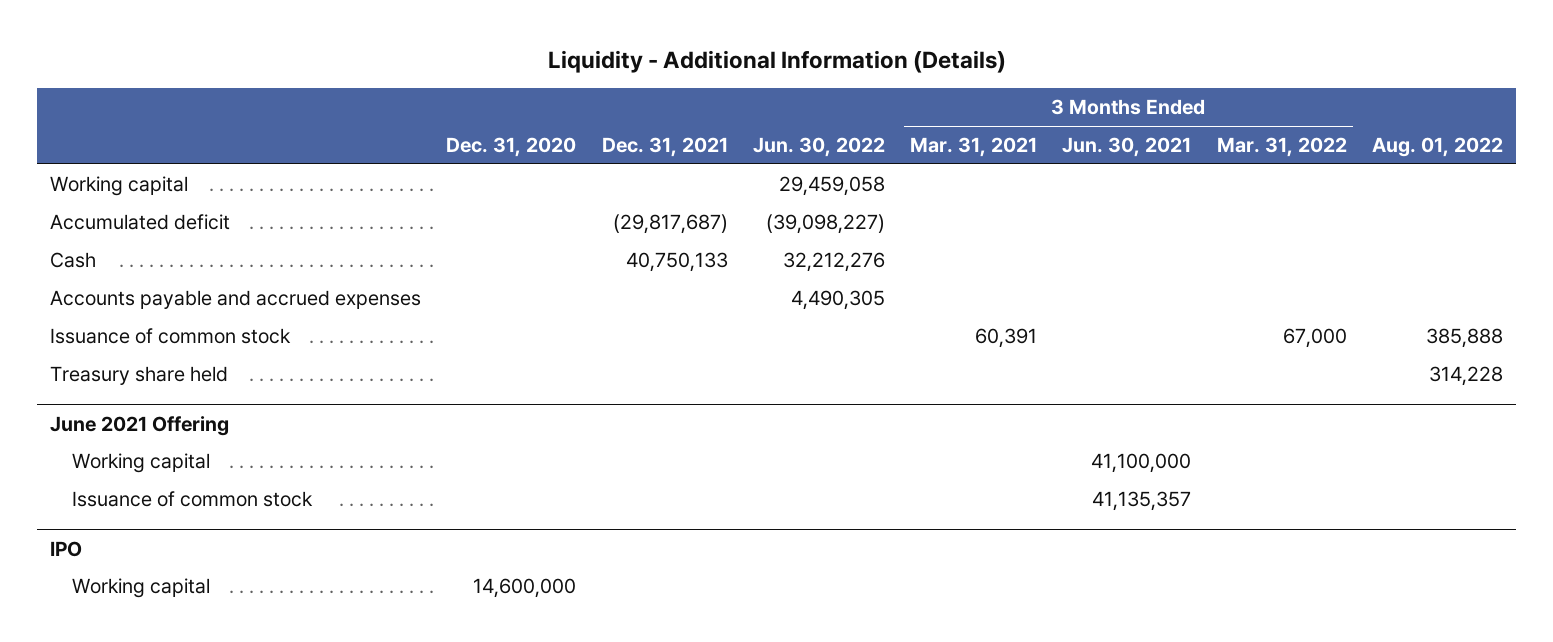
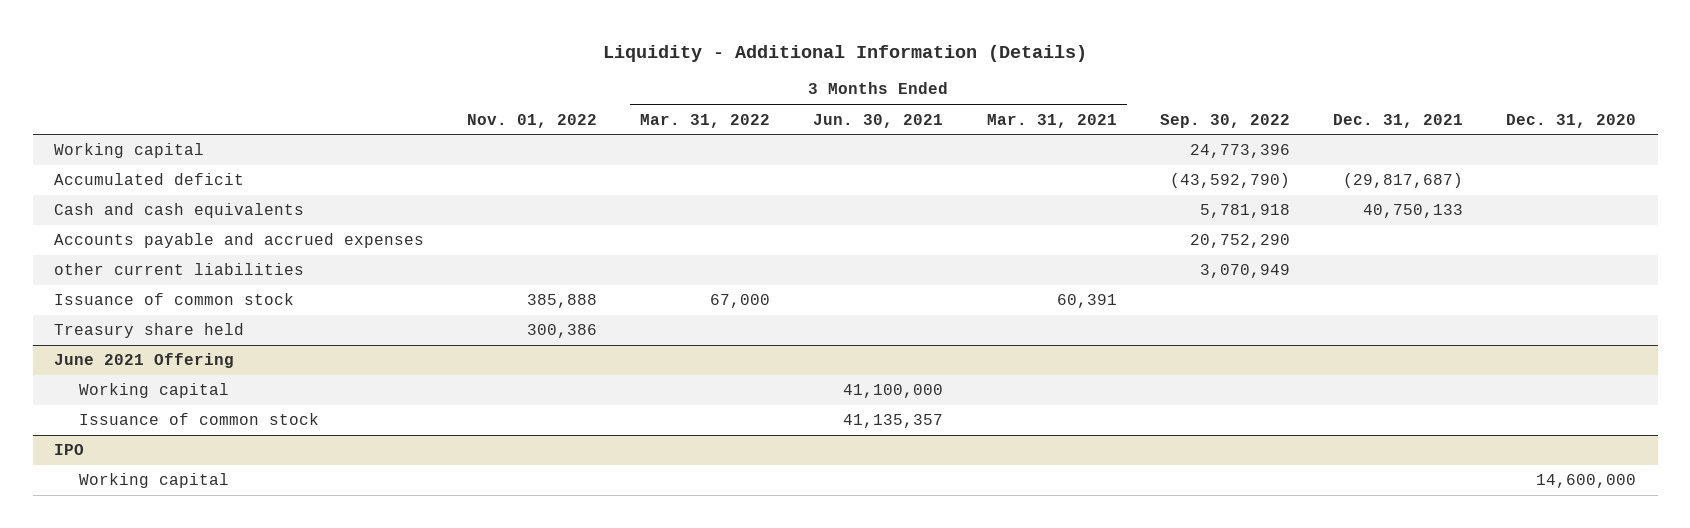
[752,137,885,158] Jun. 30, 2022 -> none
[1372,137,1504,158] Aug. 01, 2022 -> none
none -> [467,113,598,128] Nov. 01, 2022
none -> [1159,113,1290,128] Sep. 30, 2022
[49,251,96,268] Cash -> [54,203,305,219] Cash and cash equivalents
none -> [54,263,305,276] other current liabilities

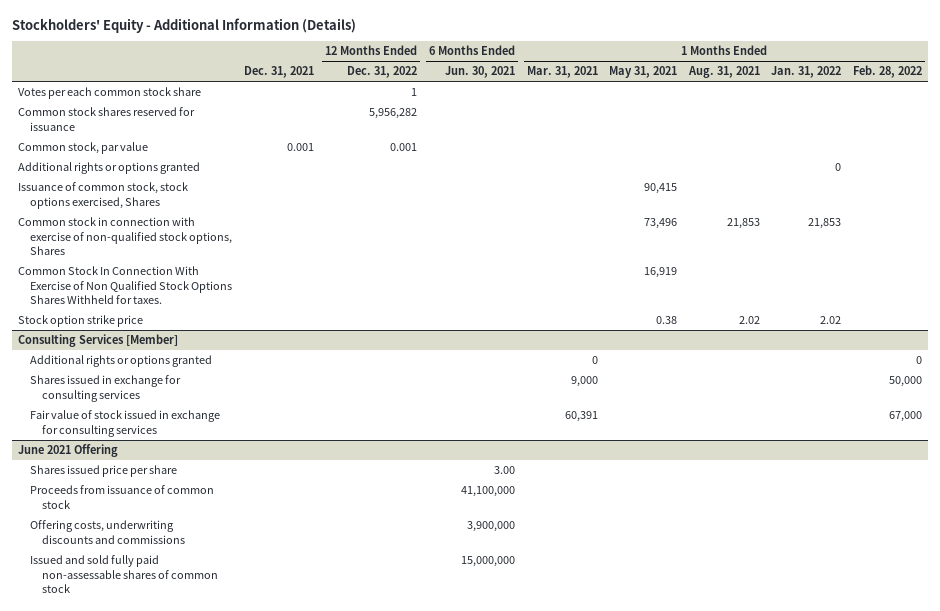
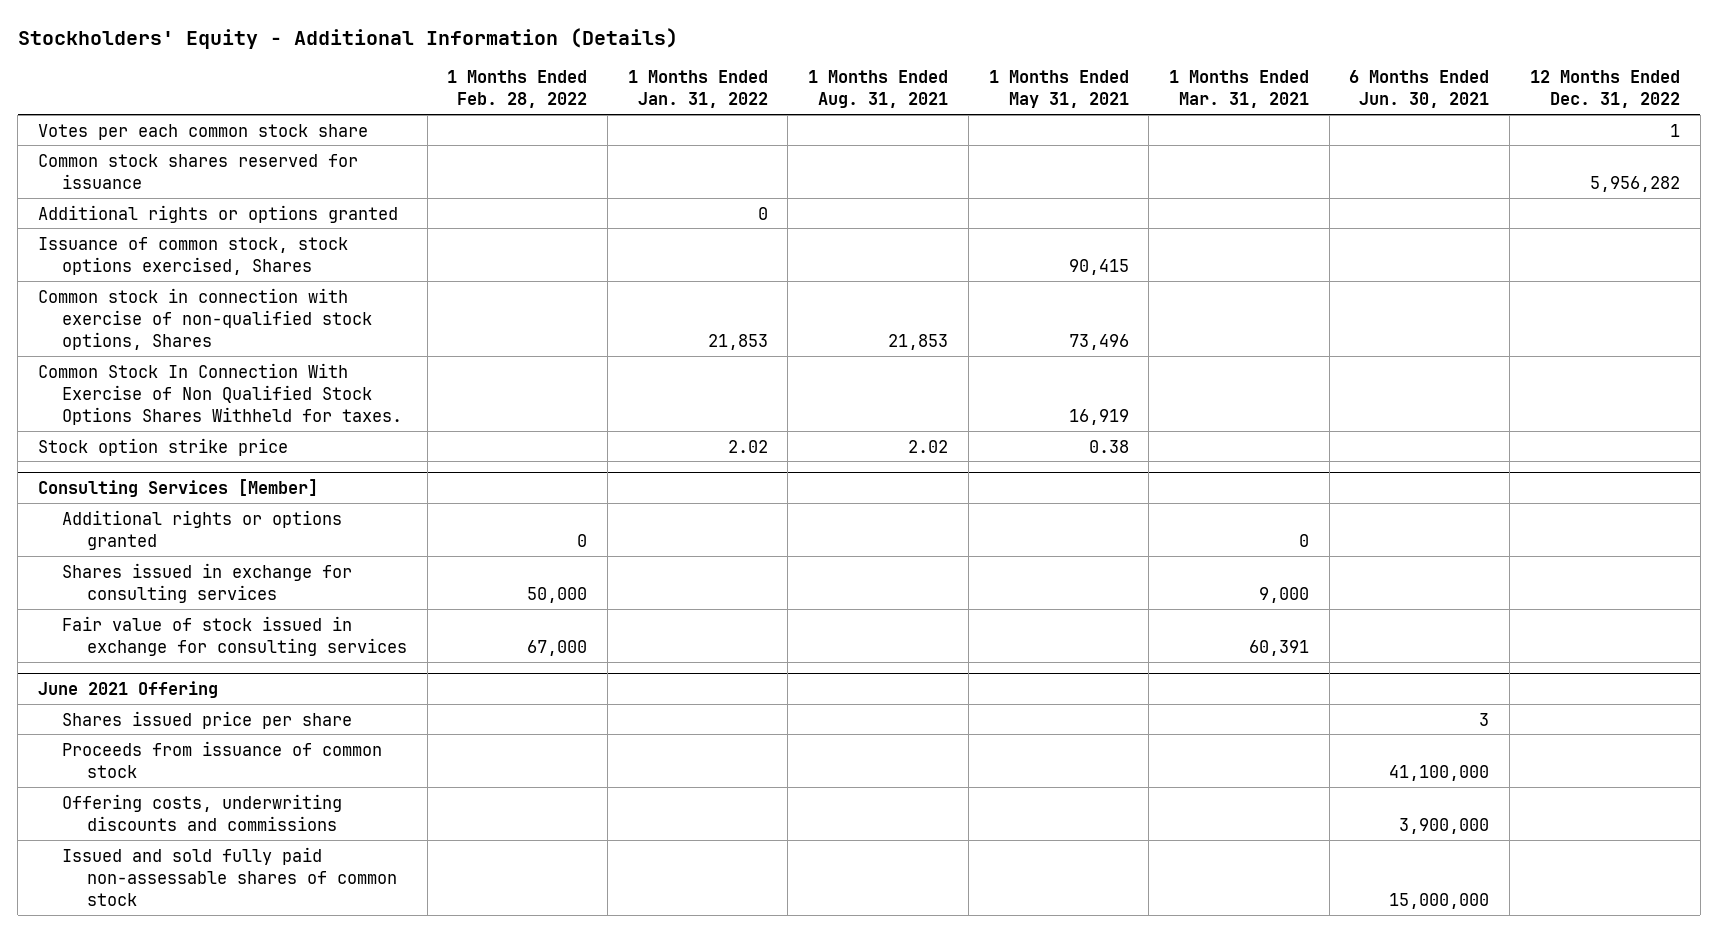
[243,66,314,79] Dec. 31, 2021 -> none
[18,142,149,155] Common stock, par value -> none
[493,466,515,475] 3.00 -> [1479,712,1490,726] 3

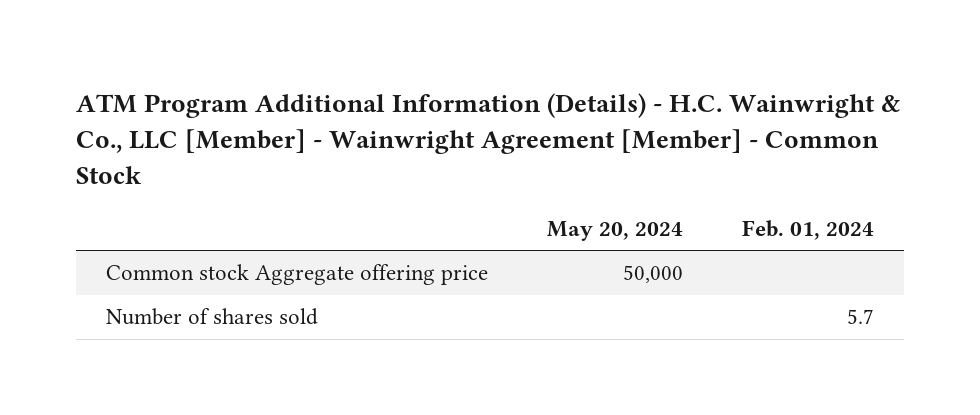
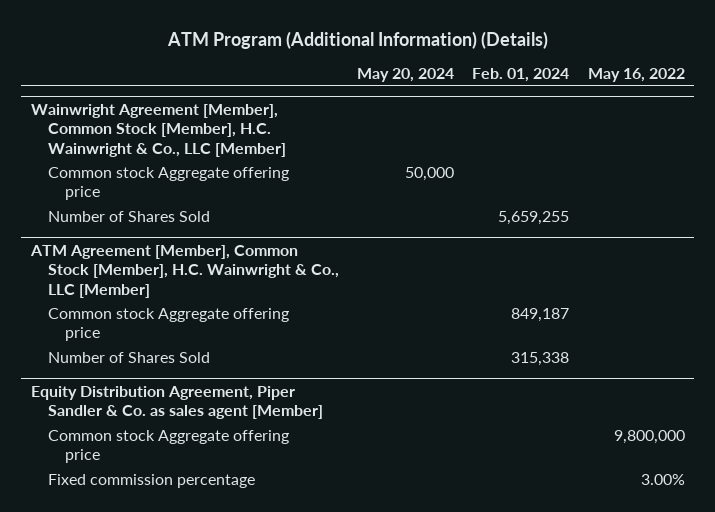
[76,92,901,184] ATM Program Additional Information (Details) - H.C. Wainwright & Co., LLC [Member] - Wainwright Agreement [Member] - Common Stock -> [166,30,548,49] ATM Program (Additional Information) (Details)
none -> [587,67,685,82] May 16, 2022
none -> [30,103,286,157] Wainwright Agreement [Member], Common Stock [Member], H.C. Wainwright & Co., LLC [Member]
[105,308,318,326] Number of shares sold -> [47,210,210,222] Number of Shares Sold
[847,309,875,325] 5.7 -> [498,210,570,225] 5,659,255
none -> [29,244,339,298] ATM Agreement [Member], Common Stock [Member], H.C. Wainwright & Co., LLC [Member]
none -> [47,307,289,342] Common stock Aggregate offering price
none -> [47,351,210,363] Number of Shares Sold
none -> [30,385,323,420] Equity Distribution Agreement, Piper Sandler & Co. as sales agent [Member]
none -> [47,429,289,464] Common stock Aggregate offering price
none -> [47,473,255,488] Fixed commission percentage

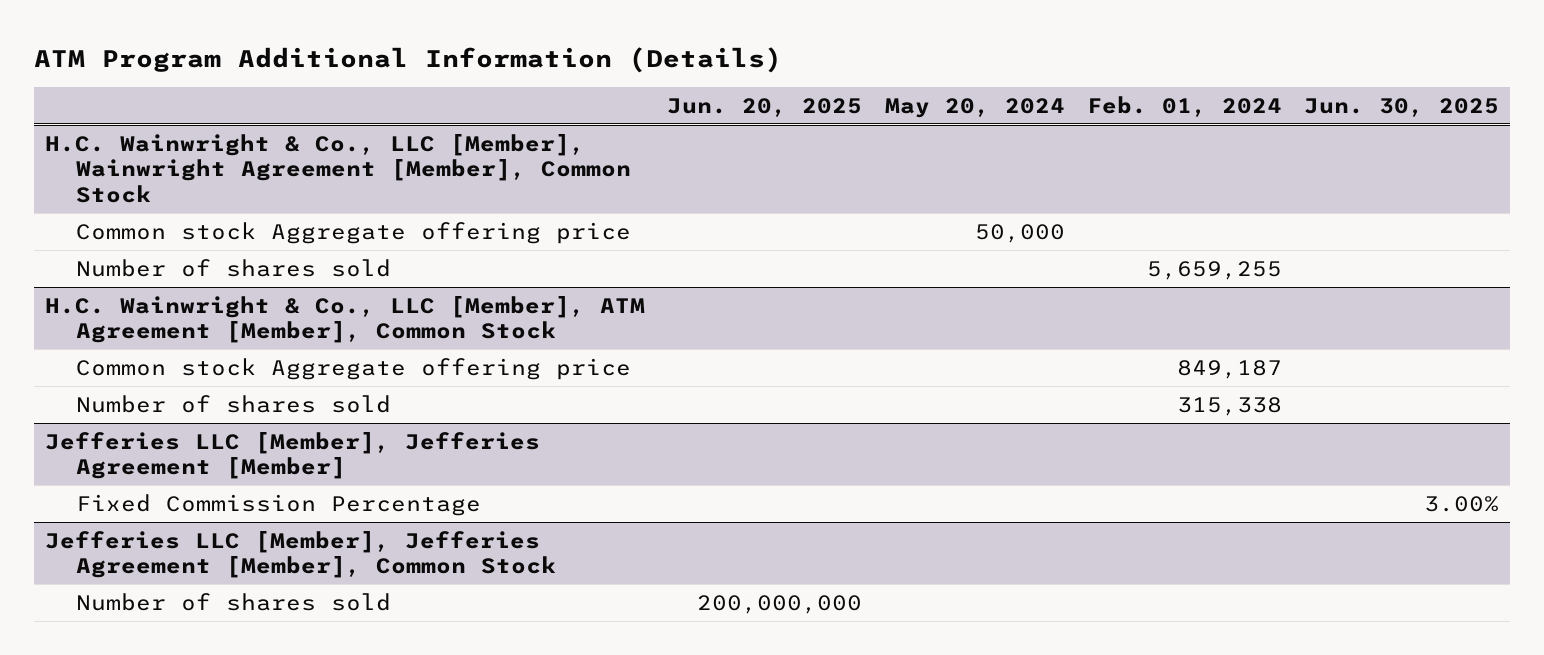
[166,30,548,49] ATM Program (Additional Information) (Details) -> [34,46,783,73] ATM Program Additional Information (Details)
[587,67,685,82] May 16, 2022 -> none
none -> [667,97,863,117] Jun. 20, 2025
none -> [1303,97,1499,117] Jun. 30, 2025
[30,103,286,157] Wainwright Agreement [Member], Common Stock [Member], H.C. Wainwright & Co., LLC [Member] -> [45,133,632,204] H.C. Wainwright & Co., LLC [Member], Wainwright Agreement [Member], Common Stock
[47,210,210,222] Number of Shares Sold -> [76,258,392,277] Number of shares sold
[29,244,339,298] ATM Agreement [Member], Common Stock [Member], H.C. Wainwright & Co., LLC [Member] -> [45,295,646,344] H.C. Wainwright & Co., LLC [Member], ATM Agreement [Member], Common Stock
[30,385,323,420] Equity Distribution Agreement, Piper Sandler & Co. as sales agent [Member] -> none
[47,429,289,464] Common stock Aggregate offering price -> none
[47,473,255,488] Fixed commission percentage -> none
[47,351,210,363] Number of Shares Sold -> [76,394,392,413] Number of shares sold
none -> [45,431,541,480] Jefferies LLC [Member], Jefferies Agreement [Member]
none -> [76,493,482,516] Fixed Commission Percentage
none -> [45,530,557,579] Jefferies LLC [Member], Jefferies Agreement [Member], Common Stock
none -> [76,592,392,611] Number of shares sold

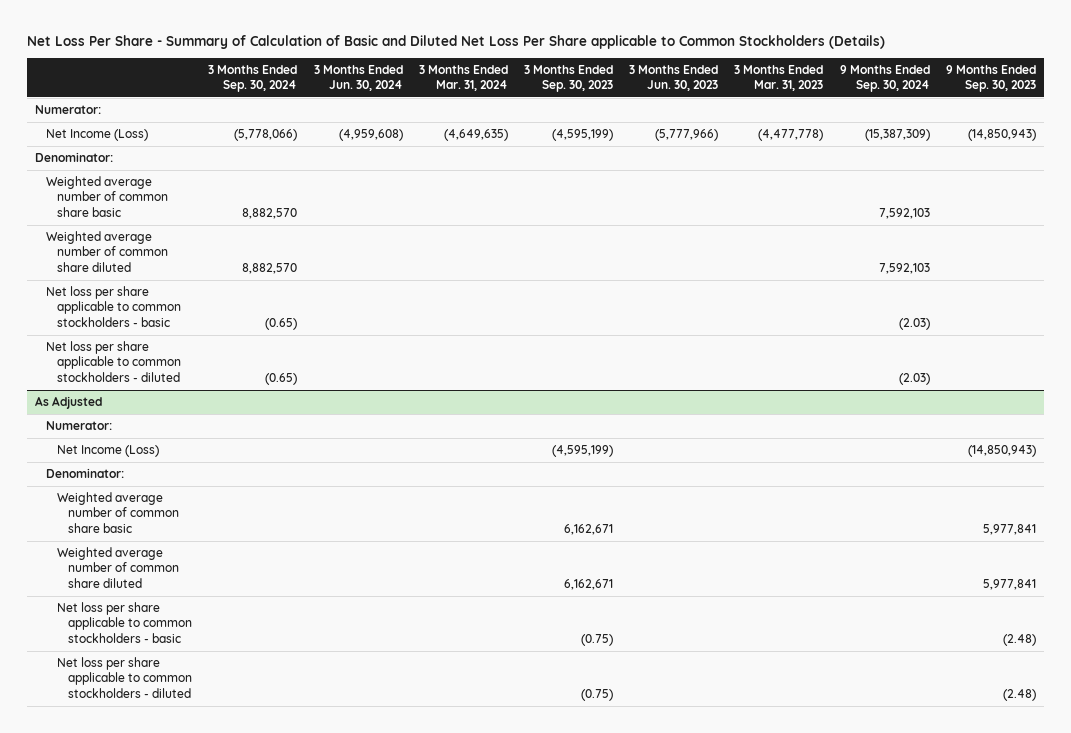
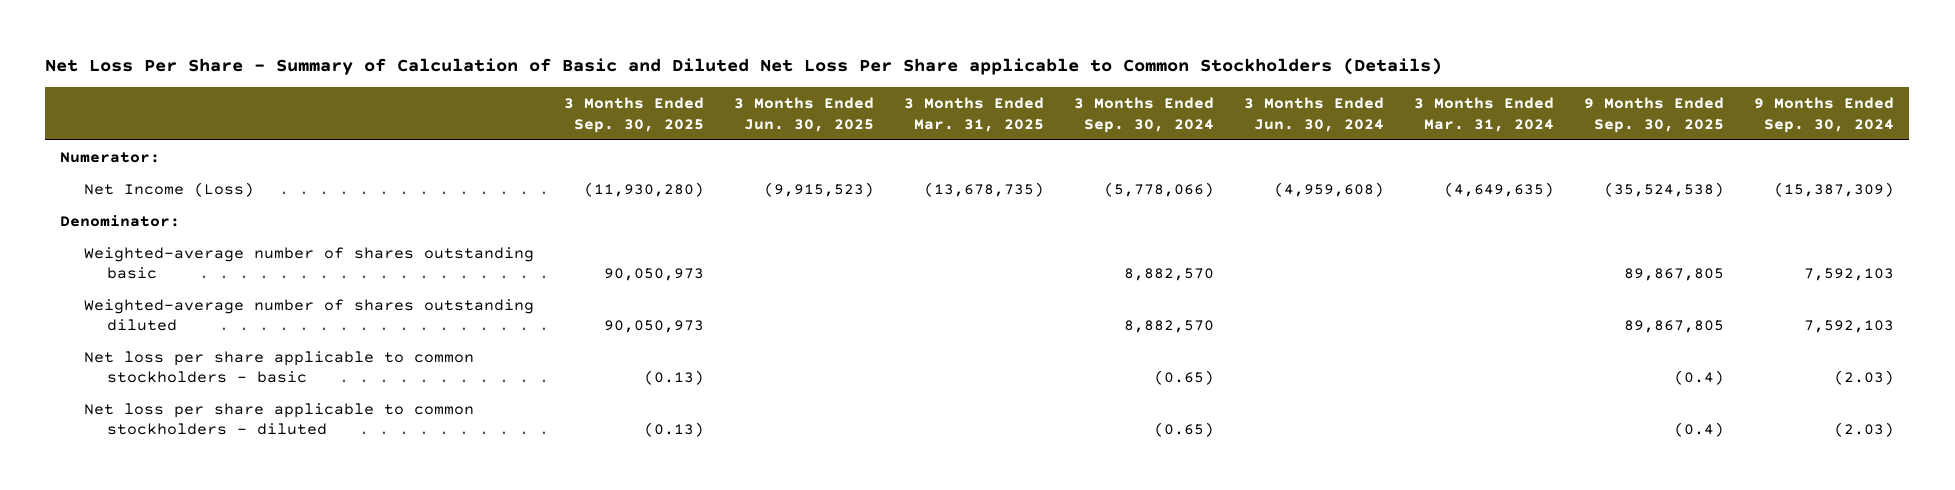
[523,64,613,93] 3 Months Ended Sep. 30, 2023 -> none
[629,64,719,92] 3 Months Ended Jun. 30, 2023 -> none
[734,64,824,92] 3 Months Ended Mar. 31, 2023 -> none
[945,64,1036,93] 9 Months Ended Sep. 30, 2023 -> none
none -> [563,96,704,133] 3 Months Ended Sep. 30, 2025
none -> [733,96,874,132] 3 Months Ended Jun. 30, 2025
none -> [904,96,1045,132] 3 Months Ended Mar. 31, 2025
none -> [1584,96,1725,133] 9 Months Ended Sep. 30, 2025
[46,176,169,217] Weighted average number of common share basic -> [83,246,534,280] Weighted-average number of shares outstanding basic
[46,231,169,272] Weighted average number of common share diluted -> [83,298,534,332] Weighted-average number of shares outstanding diluted
[35,396,103,410] As Adjusted -> none
[46,421,113,431] Numerator: -> none
[57,445,160,458] Net Income (Loss) -> none
[46,468,125,479] Denominator: -> none
[57,492,180,533] Weighted average number of common share basic -> none
[57,547,180,588] Weighted average number of common share diluted -> none
[57,602,193,643] Net loss per share applicable to common stockholders - basic -> none
[57,657,193,698] Net loss per share applicable to common stockholders - diluted -> none

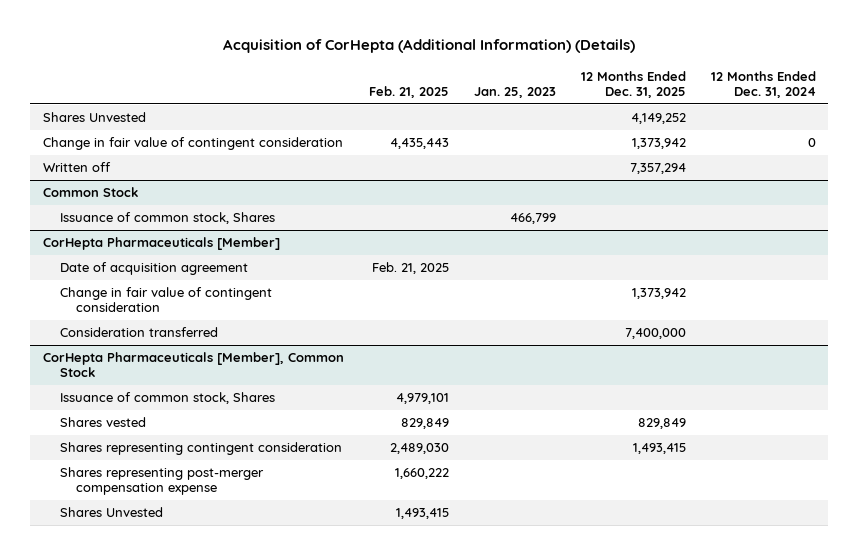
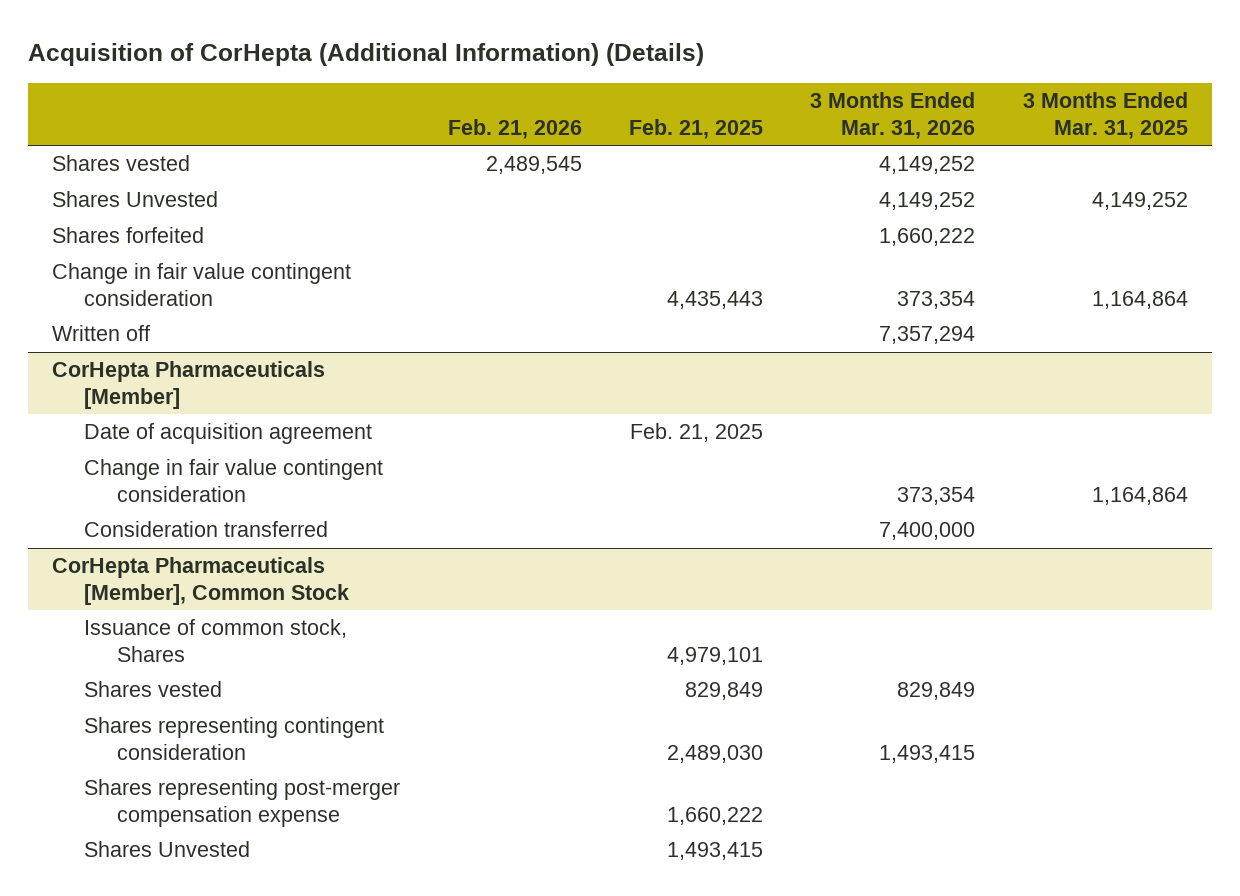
[473,86,556,98] Jan. 25, 2023 -> none
[580,70,686,98] 12 Months Ended Dec. 31, 2025 -> none
[710,70,816,98] 12 Months Ended Dec. 31, 2024 -> none
none -> [447,118,582,139] Feb. 21, 2026
none -> [810,91,976,139] 3 Months Ended Mar. 31, 2026
none -> [1022,91,1188,139] 3 Months Ended Mar. 31, 2025
none -> [52,155,191,172] Shares vested
none -> [52,227,205,244] Shares forfeited
[42,137,343,151] Change in fair value of contingent consideration -> [52,263,352,306] Change in fair value contingent consideration
[42,187,138,198] Common Stock -> none
[59,212,275,225] Issuance of common stock, Shares -> none
[59,287,272,313] Change in fair value of contingent consideration -> [84,459,384,502] Change in fair value contingent consideration

